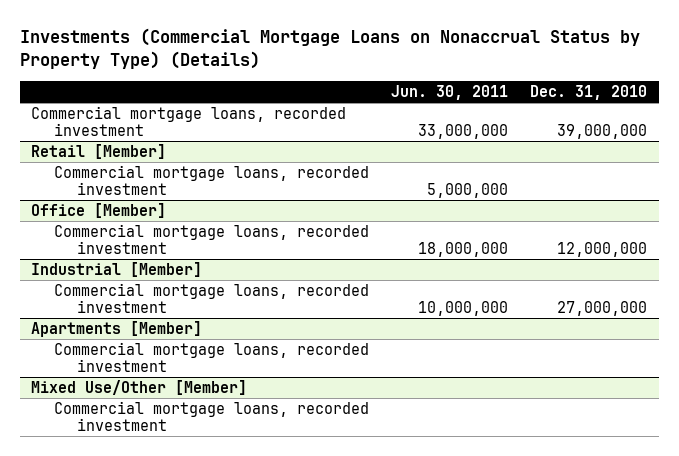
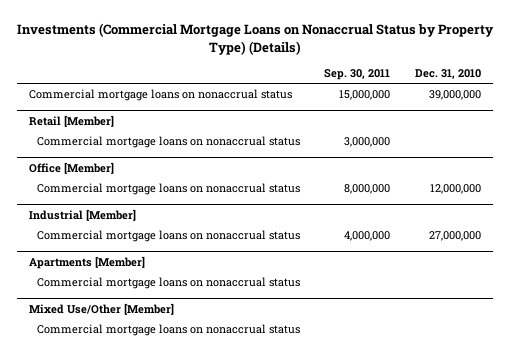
[391,85,509,101] Jun. 30, 2011 -> none
none -> [324,68,391,80] Sep. 30, 2011
[31,106,347,137] Commercial mortgage loans, recorded investment -> [28,89,292,102] Commercial mortgage loans on nonaccrual status
[54,165,370,196] Commercial mortgage loans, recorded investment -> [36,136,300,149] Commercial mortgage loans on nonaccrual status
[54,224,370,255] Commercial mortgage loans, recorded investment -> [36,183,300,196] Commercial mortgage loans on nonaccrual status
[54,283,370,314] Commercial mortgage loans, recorded investment -> [36,230,300,243] Commercial mortgage loans on nonaccrual status
[54,342,370,373] Commercial mortgage loans, recorded investment -> [36,277,300,290] Commercial mortgage loans on nonaccrual status
[54,401,370,432] Commercial mortgage loans, recorded investment -> [36,324,300,337] Commercial mortgage loans on nonaccrual status

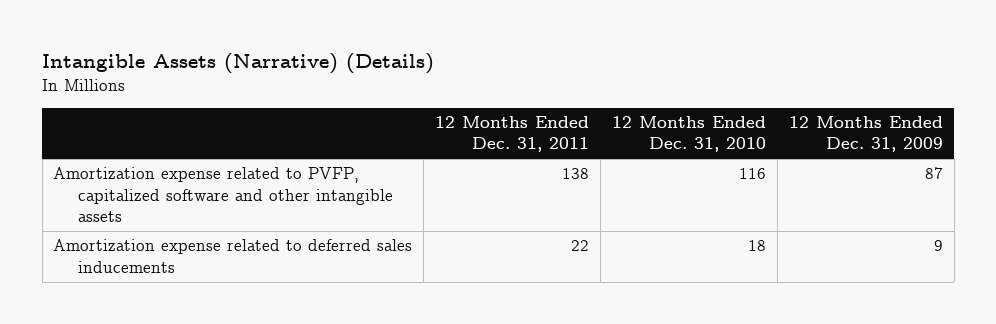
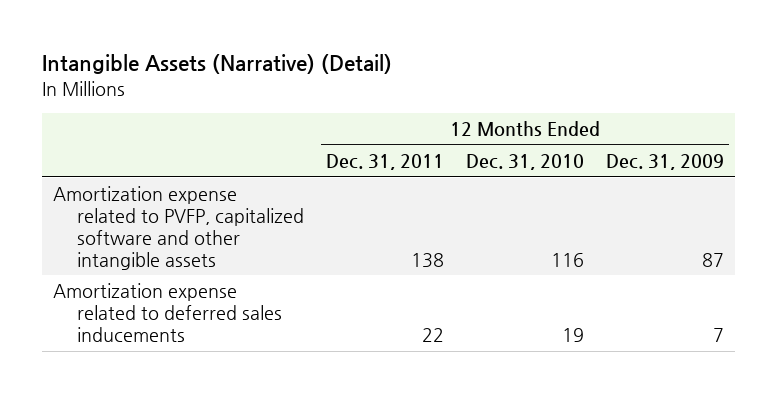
[42,53,435,75] Intangible Assets (Narrative) (Details) -> [41,54,392,75] Intangible Assets (Narrative) (Detail)
[748,240,767,252] 18 -> [561,327,584,342] 19
[933,240,943,252] 9 -> [712,327,724,342] 7

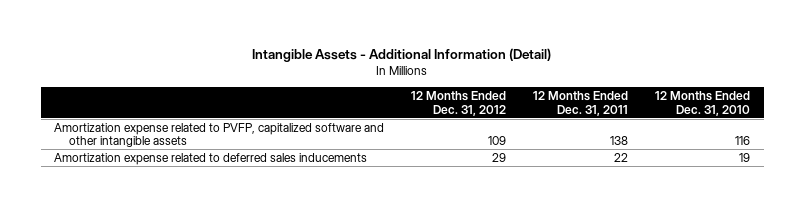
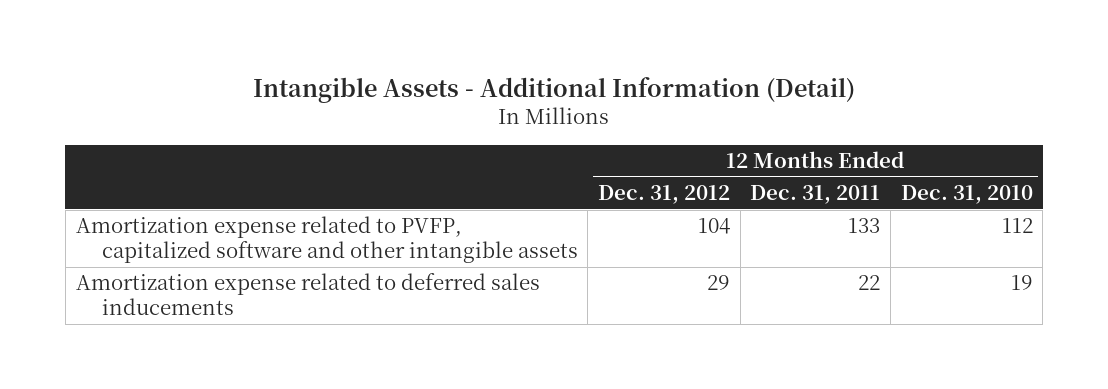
[488,136,507,146] 109 -> [698,218,731,235] 104
[610,136,629,146] 138 -> [848,218,881,234] 133
[735,136,751,146] 116 -> [1001,218,1033,234] 112

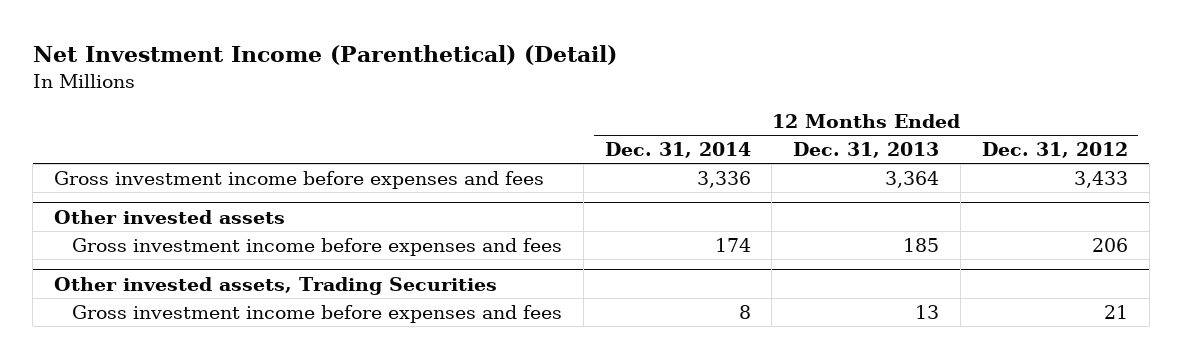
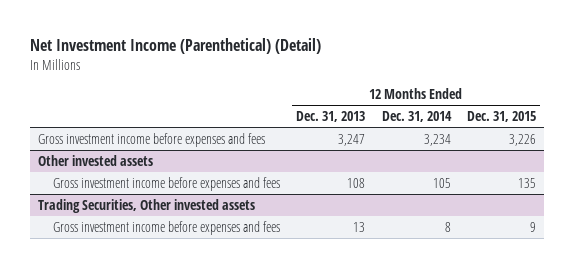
[981,142,1128,159] Dec. 31, 2012 -> none
none -> [466,111,536,123] Dec. 31, 2015
[696,171,751,189] 3,336 -> [423,133,451,146] 3,234
[885,171,940,189] 3,364 -> [338,133,366,146] 3,247
[714,238,751,253] 174 -> [432,177,451,188] 105
[903,238,940,253] 185 -> [347,177,366,188] 108
[54,277,498,296] Other invested assets, Trading Securities -> [38,198,256,213] Trading Securities, Other invested assets

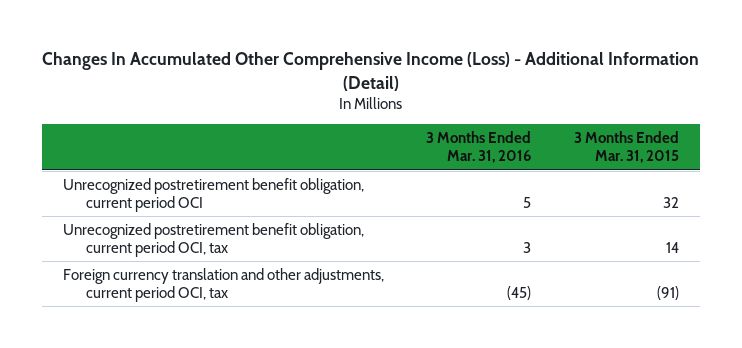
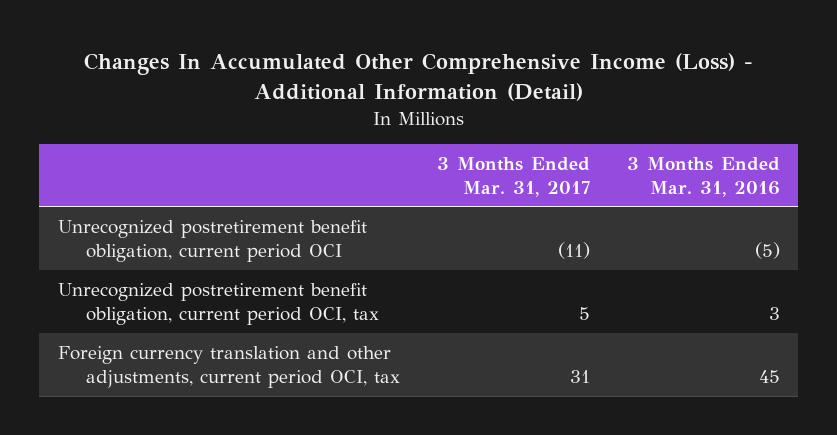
[573,131,679,164] 3 Months Ended Mar. 31, 2015 -> none
none -> [436,156,590,197] 3 Months Ended Mar. 31, 2017
[523,197,532,209] 5 -> [754,241,780,259] (5)
[507,286,532,301] (45) -> [758,369,780,383] 45

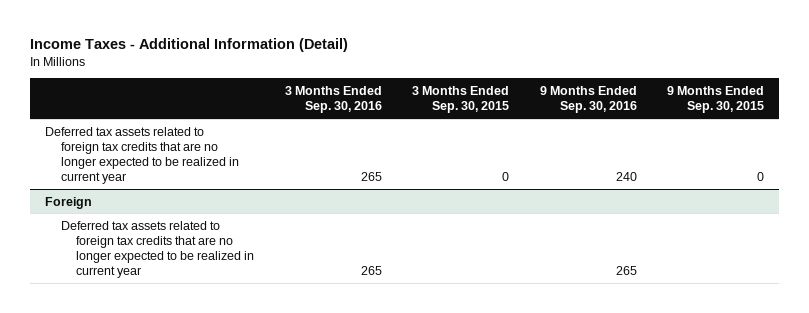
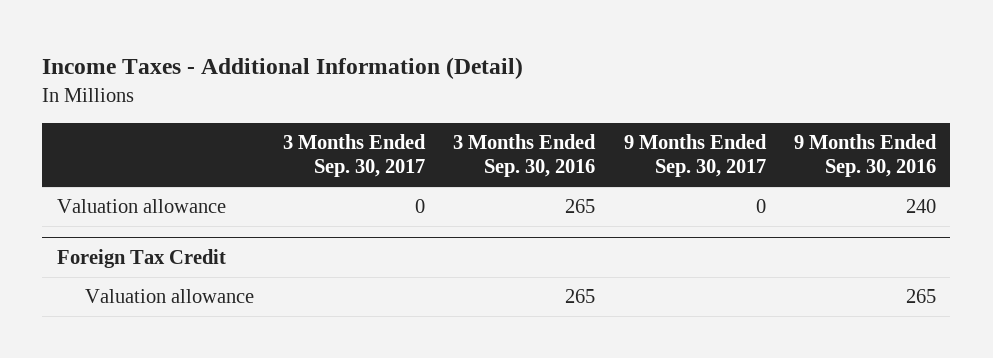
[412,85,510,114] 3 Months Ended Sep. 30, 2015 -> none
[667,85,765,114] 9 Months Ended Sep. 30, 2015 -> none
none -> [282,134,426,178] 3 Months Ended Sep. 30, 2017
none -> [623,134,767,178] 9 Months Ended Sep. 30, 2017
[45,126,239,185] Deferred tax assets related to foreign tax credits that are no longer expected to be realized in current year -> [56,199,226,214] Valuation allowance
[45,196,93,209] Foreign -> [56,249,226,269] Foreign Tax Credit
[60,220,255,279] Deferred tax assets related to foreign tax credits that are no longer expected to be realized in current year -> [85,289,255,304] Valuation allowance

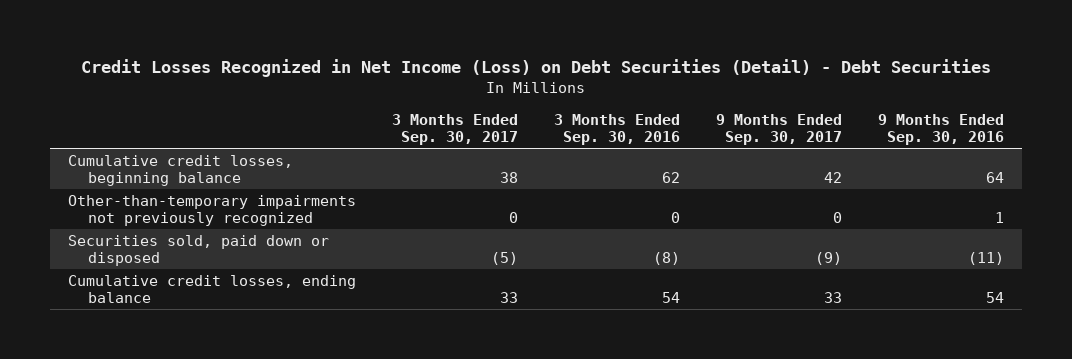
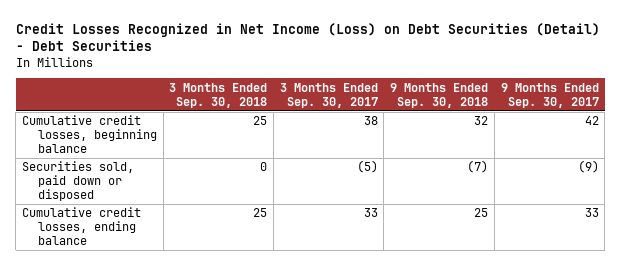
[554,113,681,146] 3 Months Ended Sep. 30, 2016 -> none
[877,113,1004,146] 9 Months Ended Sep. 30, 2016 -> none
none -> [169,82,268,108] 3 Months Ended Sep. 30, 2018
none -> [390,82,489,108] 9 Months Ended Sep. 30, 2018
[68,194,357,227] Other-than-temporary impairments not previously recognized -> none

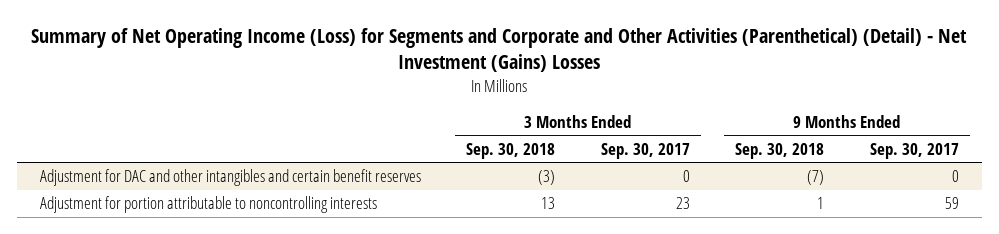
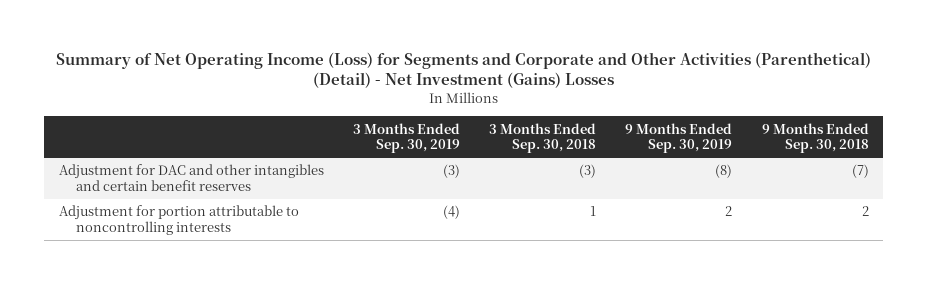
[600,142,690,159] Sep. 30, 2017 -> none
[869,142,959,159] Sep. 30, 2017 -> none
none -> [353,122,461,154] 3 Months Ended Sep. 30, 2019
none -> [625,122,733,154] 9 Months Ended Sep. 30, 2019
[541,197,556,210] 13 -> [590,206,597,217] 1
[817,197,825,210] 1 -> [861,206,869,217] 2

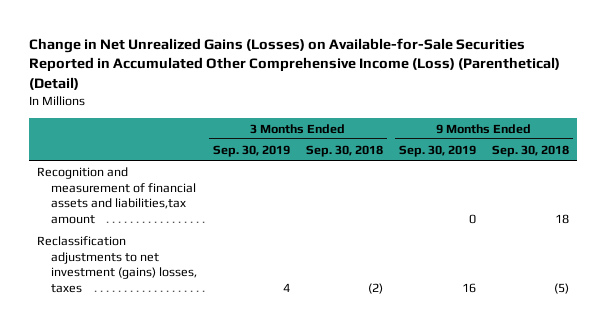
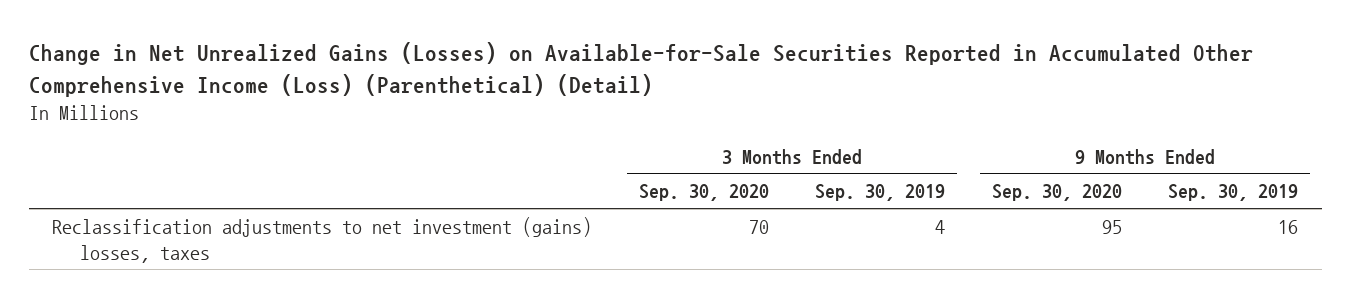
[305,144,383,157] Sep. 30, 2018 -> none
[491,144,569,157] Sep. 30, 2018 -> none
none -> [638,184,769,202] Sep. 30, 2020
none -> [991,184,1122,202] Sep. 30, 2020
[36,166,197,225] Recognition and measurement of financial assets and liabilities,tax amount -> none

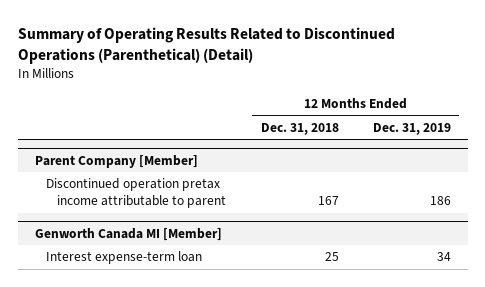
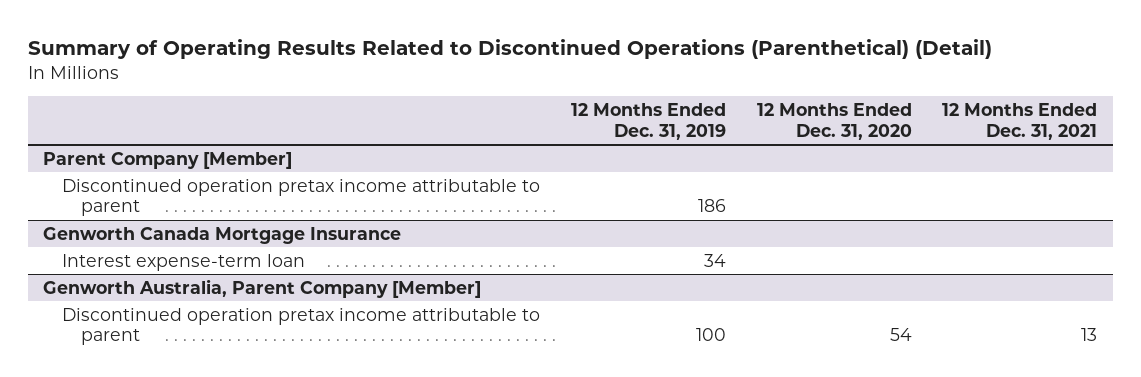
[260,122,339,135] Dec. 31, 2018 -> none
none -> [756,102,912,140] 12 Months Ended Dec. 31, 2020
none -> [942,102,1098,140] 12 Months Ended Dec. 31, 2021
[34,227,222,241] Genworth Canada MI [Member] -> [43,226,402,244] Genworth Canada Mortgage Insurance
none -> [43,278,482,298] Genworth Australia, Parent Company [Member]
none -> [62,307,541,346] Discontinued operation pretax income attributable to parent

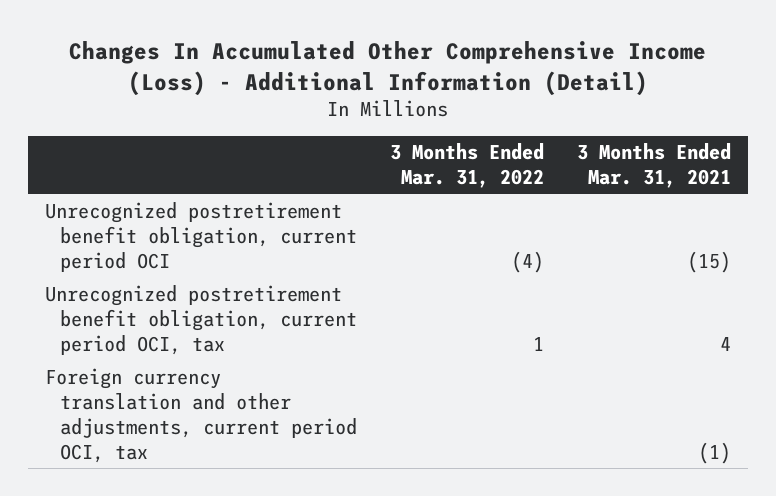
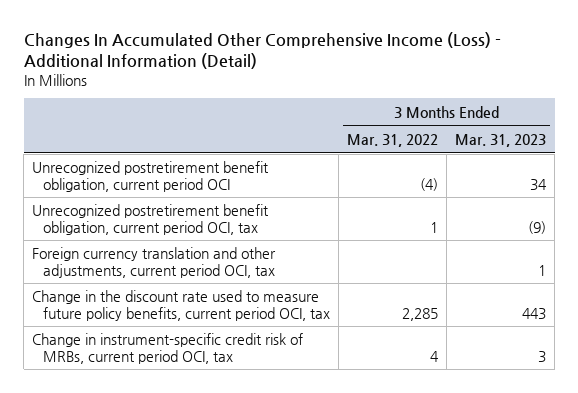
[577,143,732,189] 3 Months Ended Mar. 31, 2021 -> none
none -> [455,133,547,147] Mar. 31, 2023
none -> [32,290,331,321] Change in the discount rate used to measure future policy benefits, current period OCI, tax
none -> [32,333,304,364] Change in instrument-specific credit risk of MRBs, current period OCI, tax

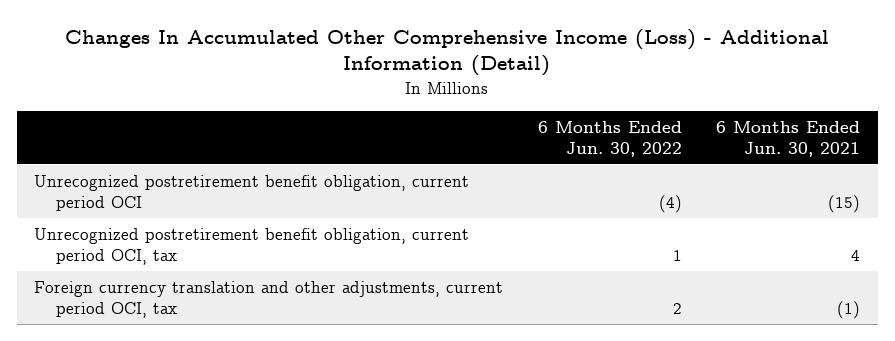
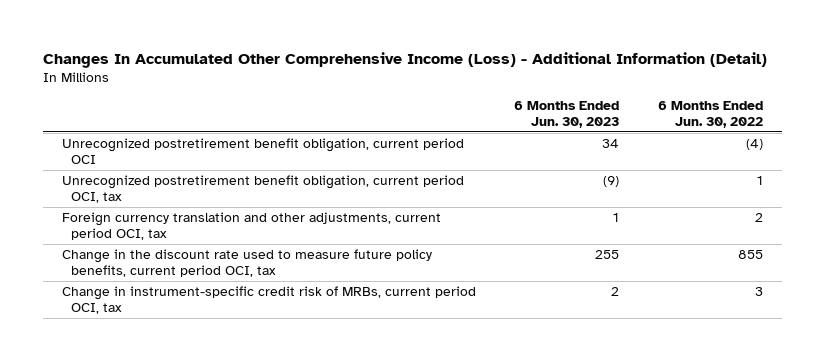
[716,120,861,157] 6 Months Ended Jun. 30, 2021 -> none
none -> [514,101,620,128] 6 Months Ended Jun. 30, 2023
none -> [61,249,432,277] Change in the discount rate used to measure future policy benefits, current period OCI, tax
none -> [61,286,476,314] Change in instrument-specific credit risk of MRBs, current period OCI, tax

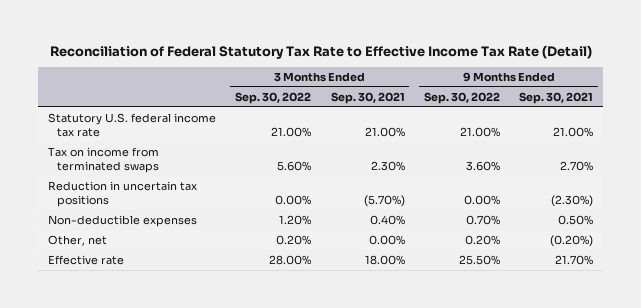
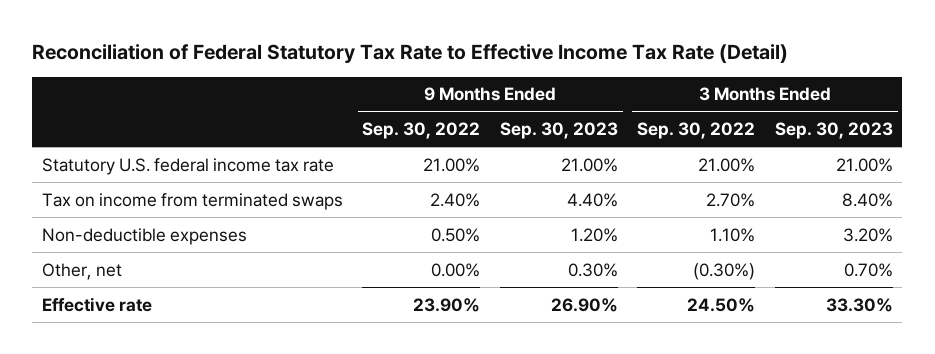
[330,91,405,104] Sep. 30, 2021 -> none
[519,91,594,104] Sep. 30, 2021 -> none
none -> [499,122,618,140] Sep. 30, 2023
none -> [774,122,893,140] Sep. 30, 2023
[47,181,197,207] Reduction in uncertain tax positions -> none
[277,160,312,171] 5.60% -> [706,192,756,207] 2.70%
[465,160,500,171] 3.60% -> [430,192,481,207] 2.40%
[279,215,312,226] 1.20% -> [710,227,756,242] 1.10%
[465,215,500,226] 0.70% -> [431,227,481,242] 0.50%
[276,235,312,246] 0.20% -> [693,262,756,280] (0.30%)
[464,235,500,246] 0.20% -> [431,262,481,277] 0.00%
[269,255,312,266] 28.00% -> [687,297,756,312] 24.50%
[458,255,500,266] 25.50% -> [413,297,481,312] 23.90%

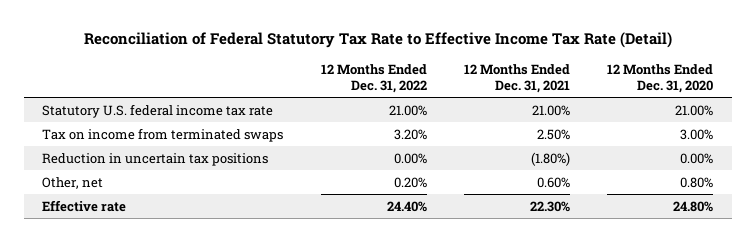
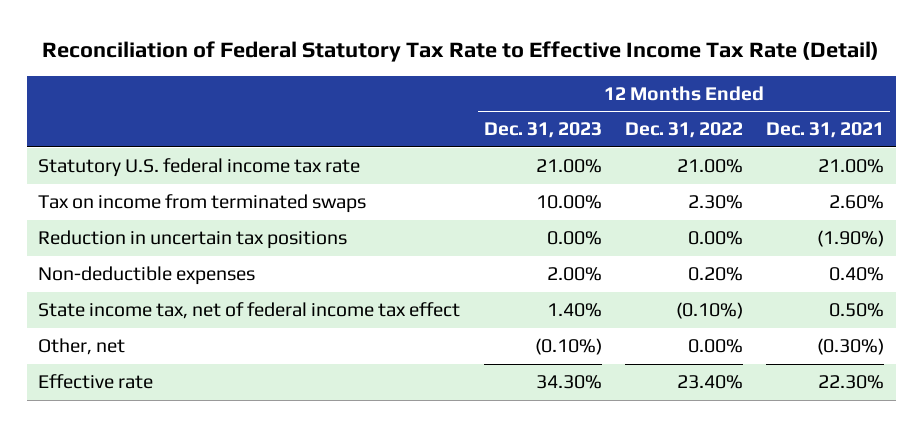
[607,64,714,93] 12 Months Ended Dec. 31, 2020 -> none
none -> [483,122,602,139] Dec. 31, 2023
[393,128,427,140] 3.20% -> [688,195,744,210] 2.30%
[536,128,570,140] 2.50% -> [829,195,885,210] 2.60%
[530,151,570,166] (1.80%) -> [817,230,885,248] (1.90%)
none -> [38,266,256,286] Non-deductible expenses
none -> [38,302,461,320] State income tax, net of federal income tax effect
[393,176,427,188] 0.20% -> [688,339,744,354] 0.00%
[536,176,570,188] 0.60% -> [817,338,885,356] (0.30%)
[386,200,427,212] 24.40% -> [677,375,744,390] 23.40%

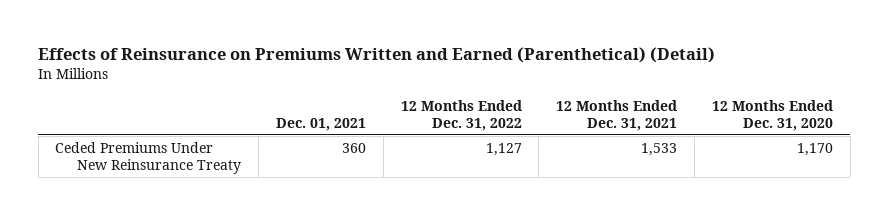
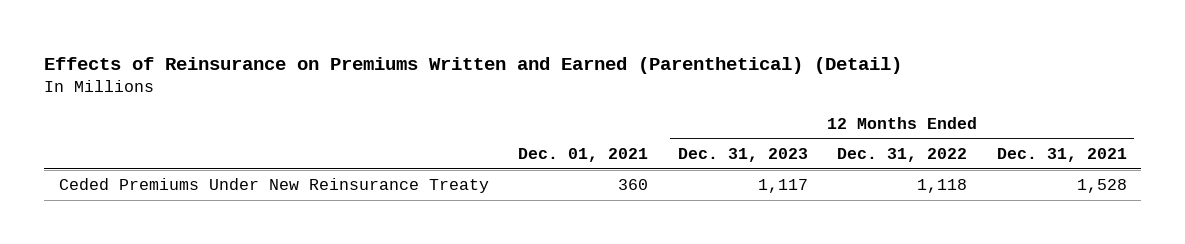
[711,99,833,132] 12 Months Ended Dec. 31, 2020 -> none
none -> [677,148,808,163] Dec. 31, 2023
[485,143,522,157] 1,127 -> [917,179,968,194] 1,118
[641,143,678,157] 1,533 -> [1076,179,1127,194] 1,528

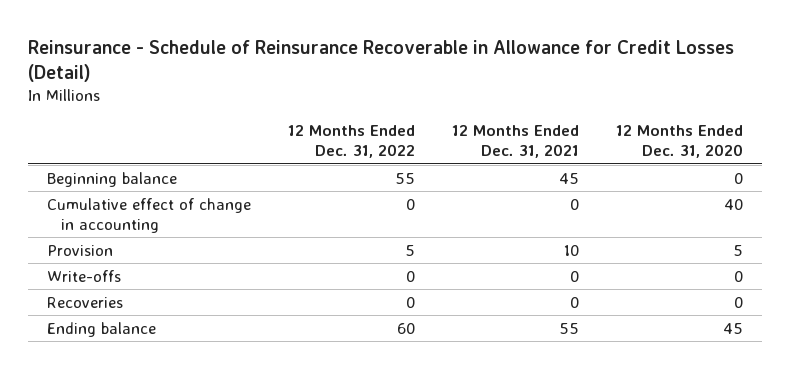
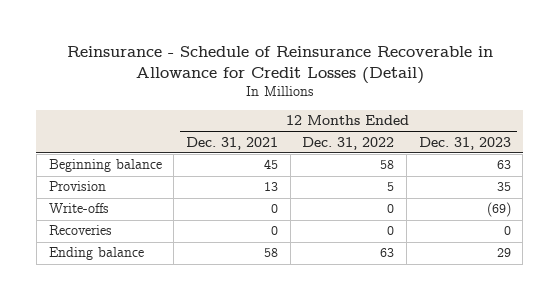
[616,125,744,159] 12 Months Ended Dec. 31, 2020 -> none
none -> [418,136,511,150] Dec. 31, 2023
[46,197,251,233] Cumulative effect of change in accounting -> none
[394,172,415,184] 55 -> [380,160,395,170] 58
[564,244,580,256] 10 -> [264,182,279,192] 13
[396,322,415,334] 60 -> [380,248,395,258] 63
[559,322,580,334] 55 -> [264,248,279,258] 58

